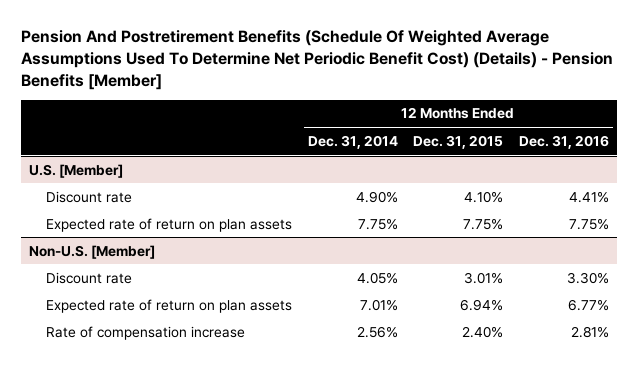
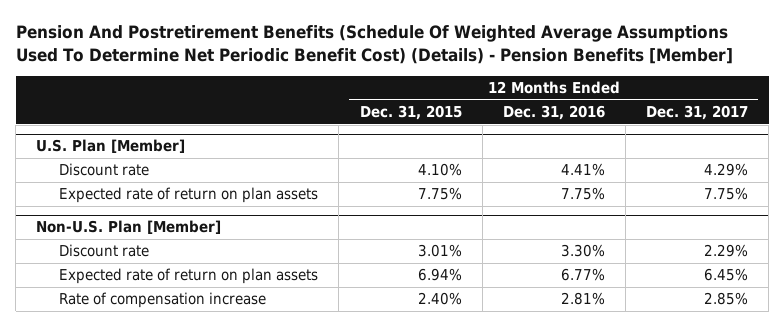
[307,134,398,149] Dec. 31, 2014 -> none
none -> [646,104,749,120] Dec. 31, 2017
[28,163,123,178] U.S. [Member] -> [36,139,186,154] U.S. Plan [Member]
[28,244,155,259] Non-U.S. [Member] -> [36,220,222,235] Non-U.S. Plan [Member]

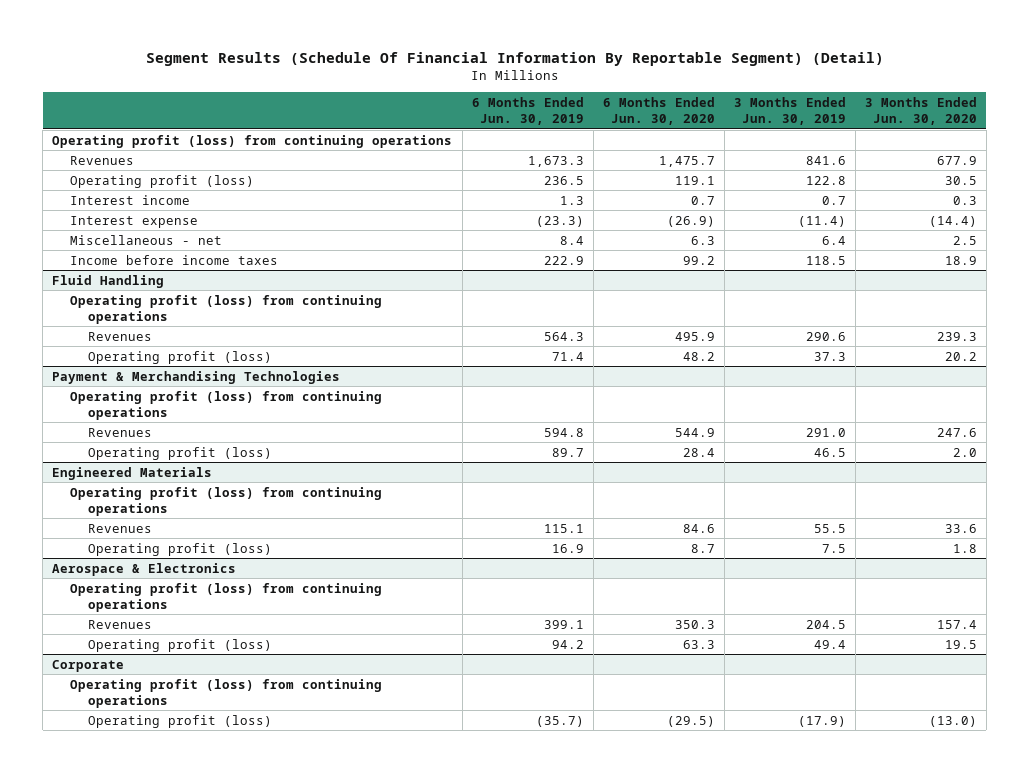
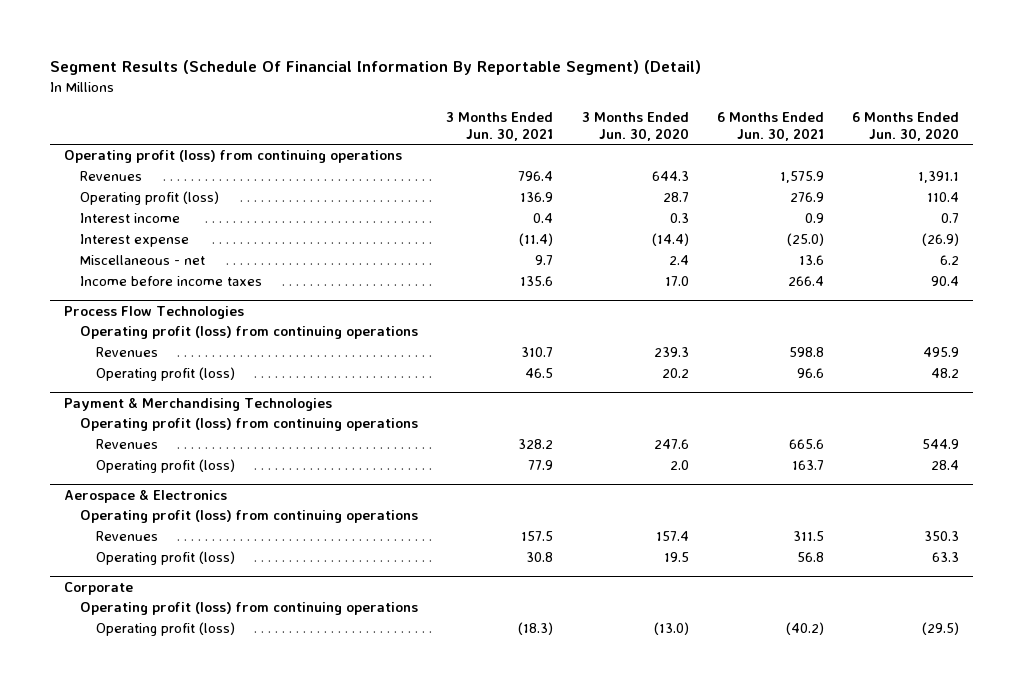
[471,97,584,126] 6 Months Ended Jun. 30, 2019 -> none
[733,97,846,126] 3 Months Ended Jun. 30, 2019 -> none
none -> [446,111,554,141] 3 Months Ended Jun. 30, 2021
none -> [716,111,824,141] 6 Months Ended Jun. 30, 2021
[658,155,715,167] 1,475.7 -> [918,171,960,184] 1,391.1
[936,155,977,165] 677.9 -> [651,171,689,182] 644.3
[674,175,715,185] 119.1 -> [927,192,960,203] 110.4
[944,175,977,185] 30.5 -> [662,192,689,203] 28.7
[52,274,165,288] Fluid Handling -> none
[690,235,715,245] 6.3 -> [940,255,960,266] 6.2
[952,235,977,245] 2.5 -> [668,255,689,266] 2.4
[682,255,715,265] 99.2 -> [931,276,960,287] 90.4
[944,255,977,265] 18.9 -> [664,276,689,287] 17.0
none -> [63,305,244,319] Process Flow Technologies
[52,466,213,480] Engineered Materials -> none
[70,486,383,516] Operating profit (loss) from continuing operations -> none
[88,523,153,533] Revenues -> none
[88,542,273,556] Operating profit (loss) -> none

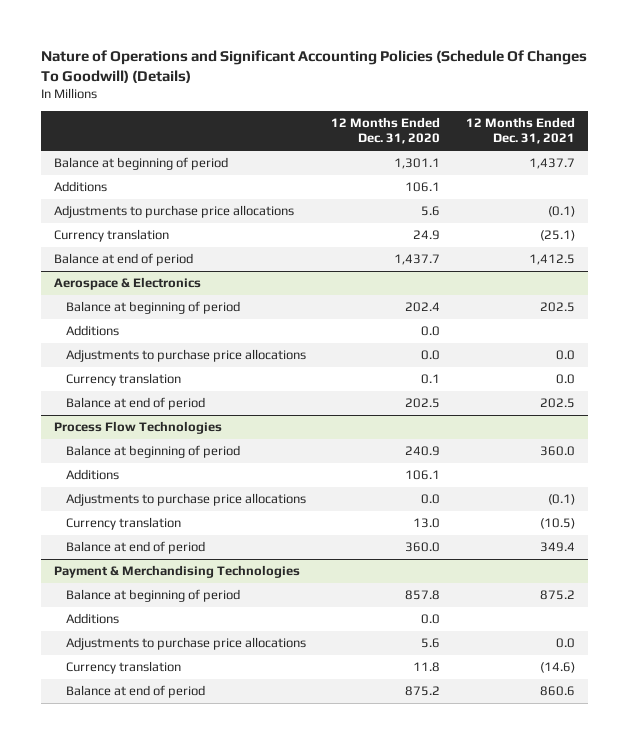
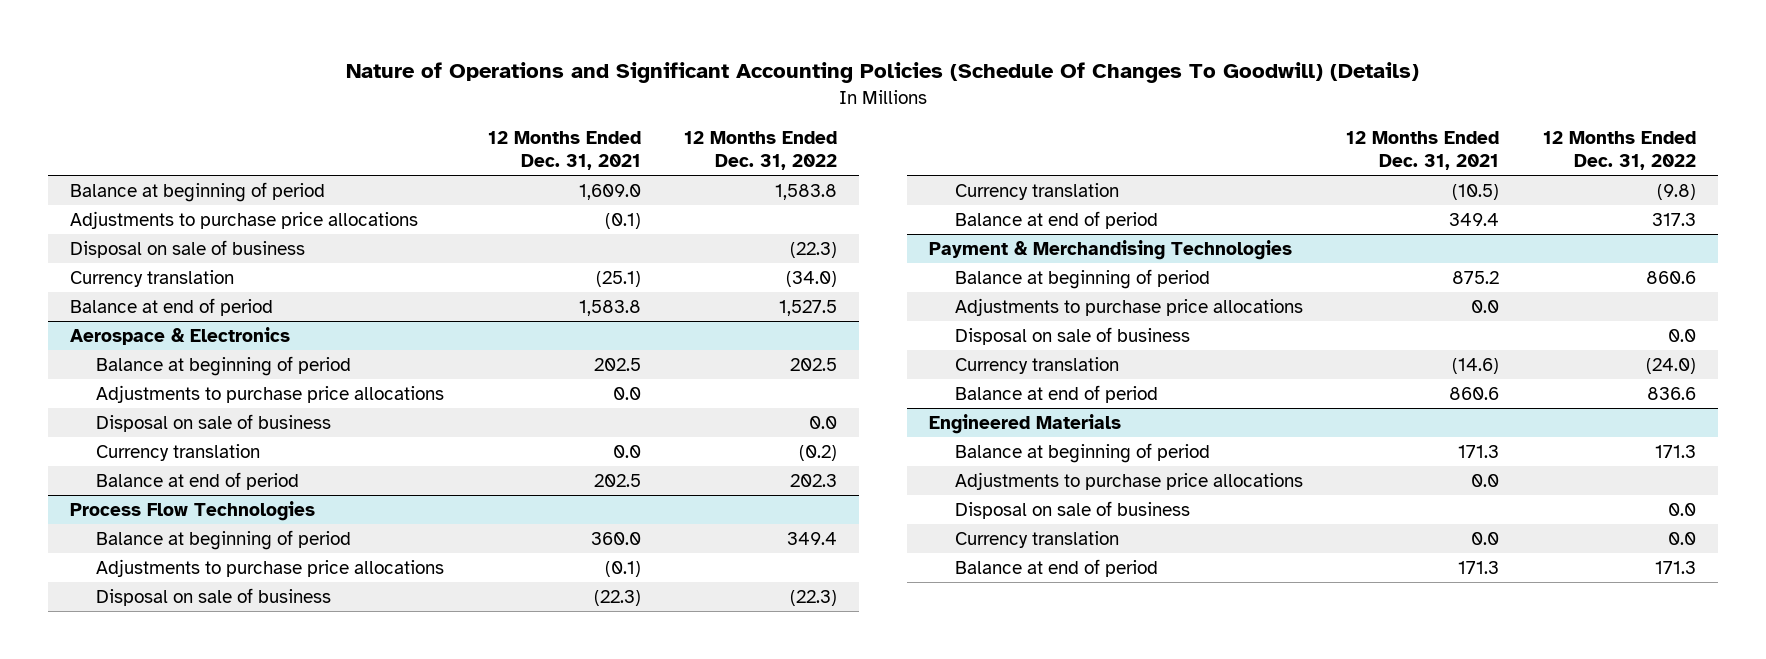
[331,117,441,145] 12 Months Ended Dec. 31, 2020 -> none
none -> [684,130,838,171] 12 Months Ended Dec. 31, 2022
[53,180,107,192] Additions -> none
[528,157,575,169] 1,437.7 -> [578,184,641,201] 1,609.0
none -> [70,240,306,259] Disposal on sale of business
[528,253,575,265] 1,412.5 -> [578,300,641,317] 1,583.8
[65,324,119,336] Additions -> none
none -> [95,414,331,433] Disposal on sale of business
[65,468,119,480] Additions -> none
none -> [95,588,331,607] Disposal on sale of business
[65,612,119,624] Additions -> none
none -> [954,327,1190,346] Disposal on sale of business
none -> [928,414,1121,435] Engineered Materials
none -> [954,443,1210,464] Balance at beginning of period
none -> [954,472,1303,491] Adjustments to purchase price allocations
none -> [954,501,1190,520] Disposal on sale of business
none -> [954,531,1119,549] Currency translation
none -> [954,559,1158,578] Balance at end of period

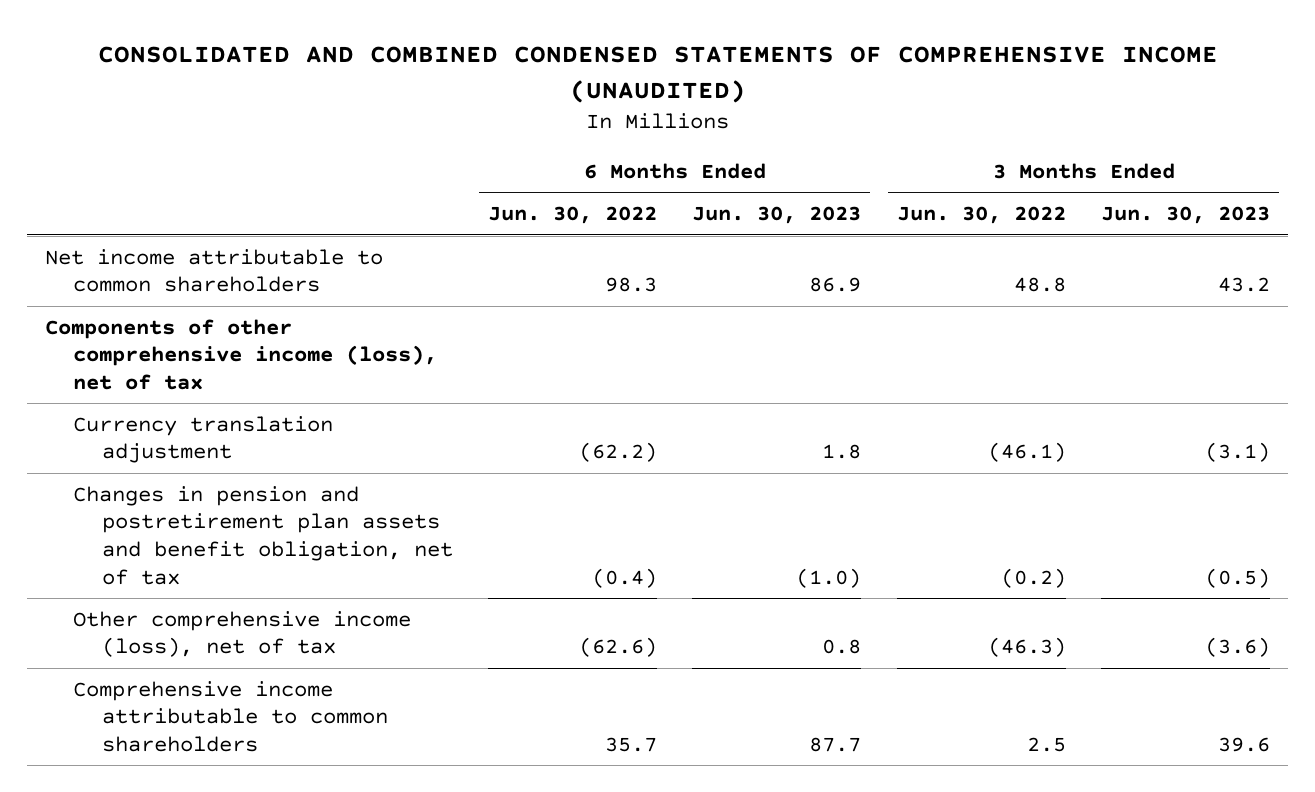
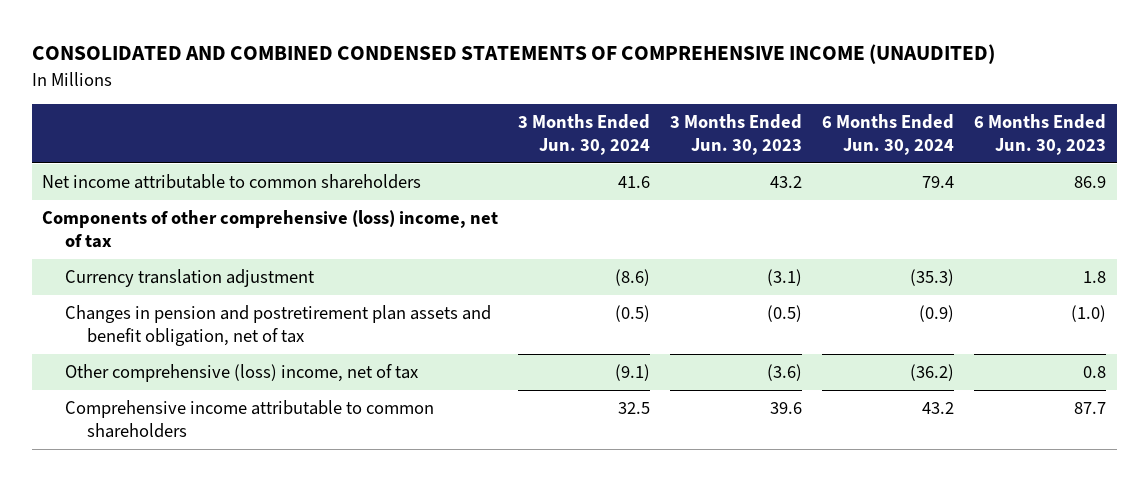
[488,206,658,225] Jun. 30, 2022 -> none
[896,206,1066,225] Jun. 30, 2022 -> none
none -> [517,114,650,155] 3 Months Ended Jun. 30, 2024
none -> [822,114,955,155] 6 Months Ended Jun. 30, 2024
[44,318,438,391] Components of other comprehensive income (loss), net of tax -> [41,210,498,248] Components of other comprehensive (loss) income, net of tax
[73,610,412,658] Other comprehensive income (loss), net of tax -> [64,364,418,383] Other comprehensive (loss) income, net of tax

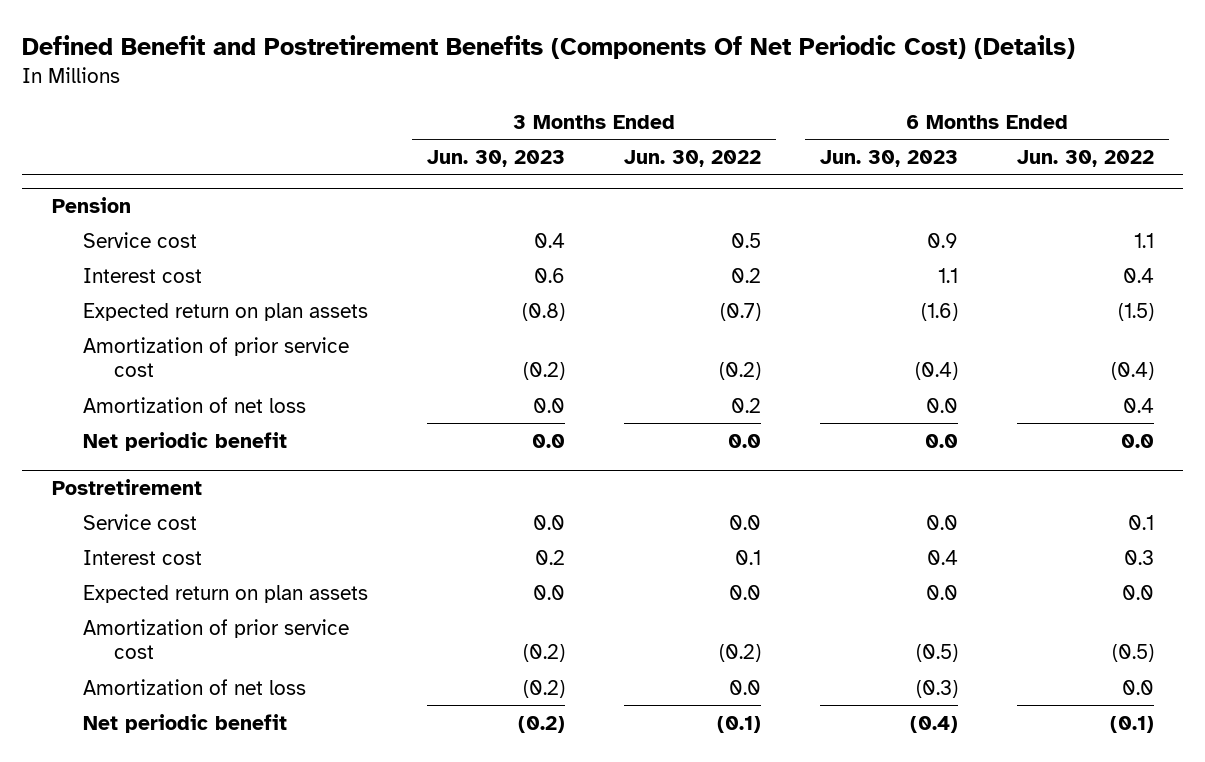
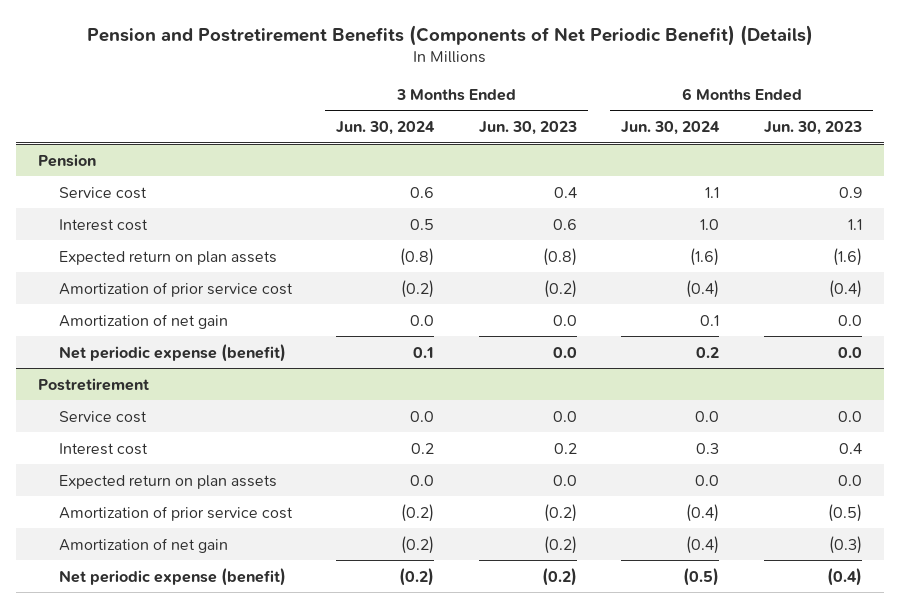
[22,34,1076,59] Defined Benefit and Postretirement Benefits (Components Of Net Periodic Cost) (Details) -> [86,24,813,46] Pension and Postretirement Benefits (Components of Net Periodic Benefit) (Details)
[623,150,761,168] Jun. 30, 2022 -> none
[1016,150,1154,168] Jun. 30, 2022 -> none
none -> [336,121,436,136] Jun. 30, 2024
none -> [621,121,721,136] Jun. 30, 2024
[82,396,306,413] Amortization of net loss -> [58,313,228,329] Amortization of net gain
[82,431,287,451] Net periodic benefit -> [58,343,286,362] Net periodic expense (benefit)
[82,678,306,695] Amortization of net loss -> [58,537,228,553] Amortization of net gain
[82,713,287,733] Net periodic benefit -> [58,567,286,586] Net periodic expense (benefit)

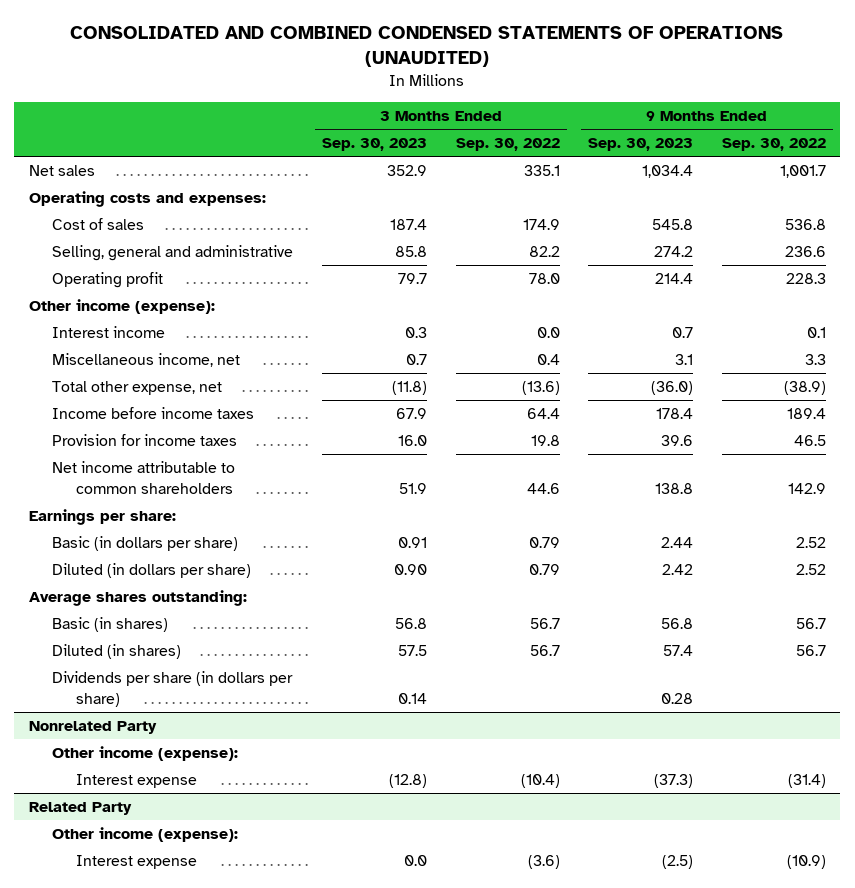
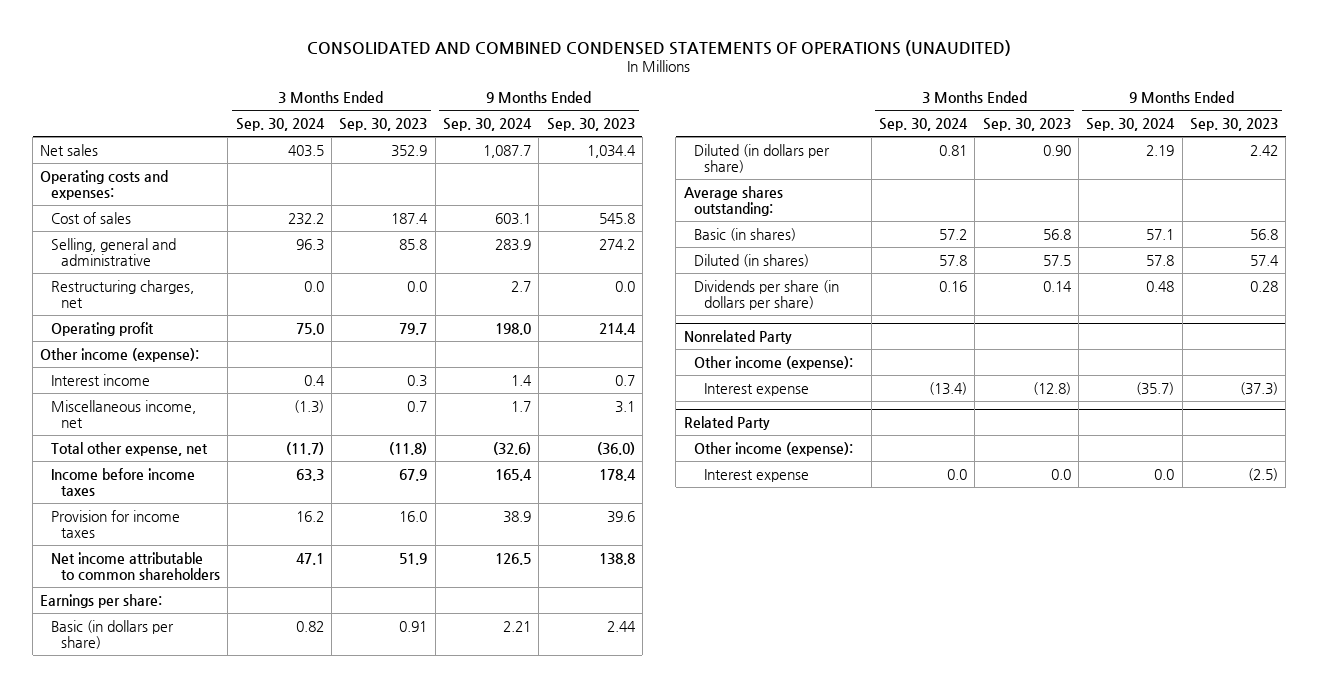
[455,138,560,152] Sep. 30, 2022 -> none
[722,138,827,152] Sep. 30, 2022 -> none
none -> [235,117,325,131] Sep. 30, 2024
none -> [442,117,532,131] Sep. 30, 2024
none -> [50,279,194,308] Restructuring charges, net

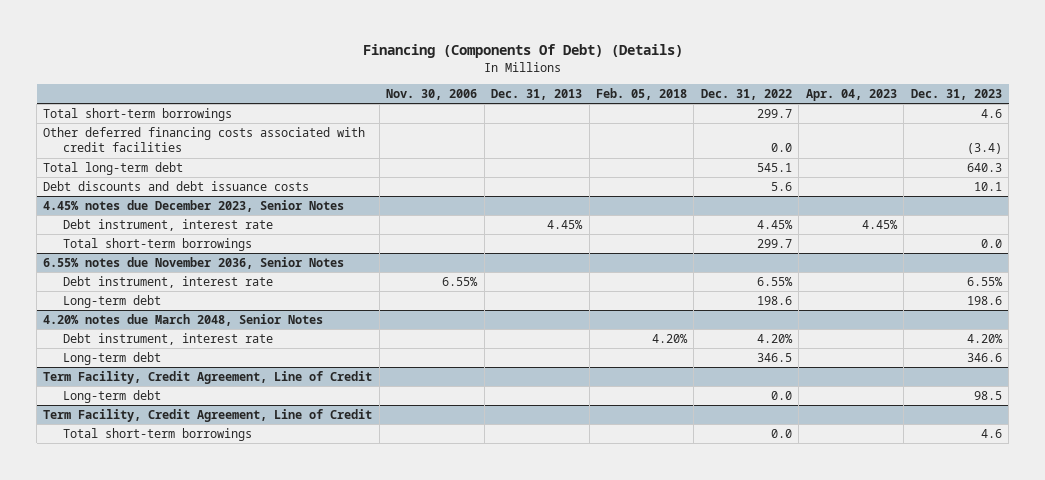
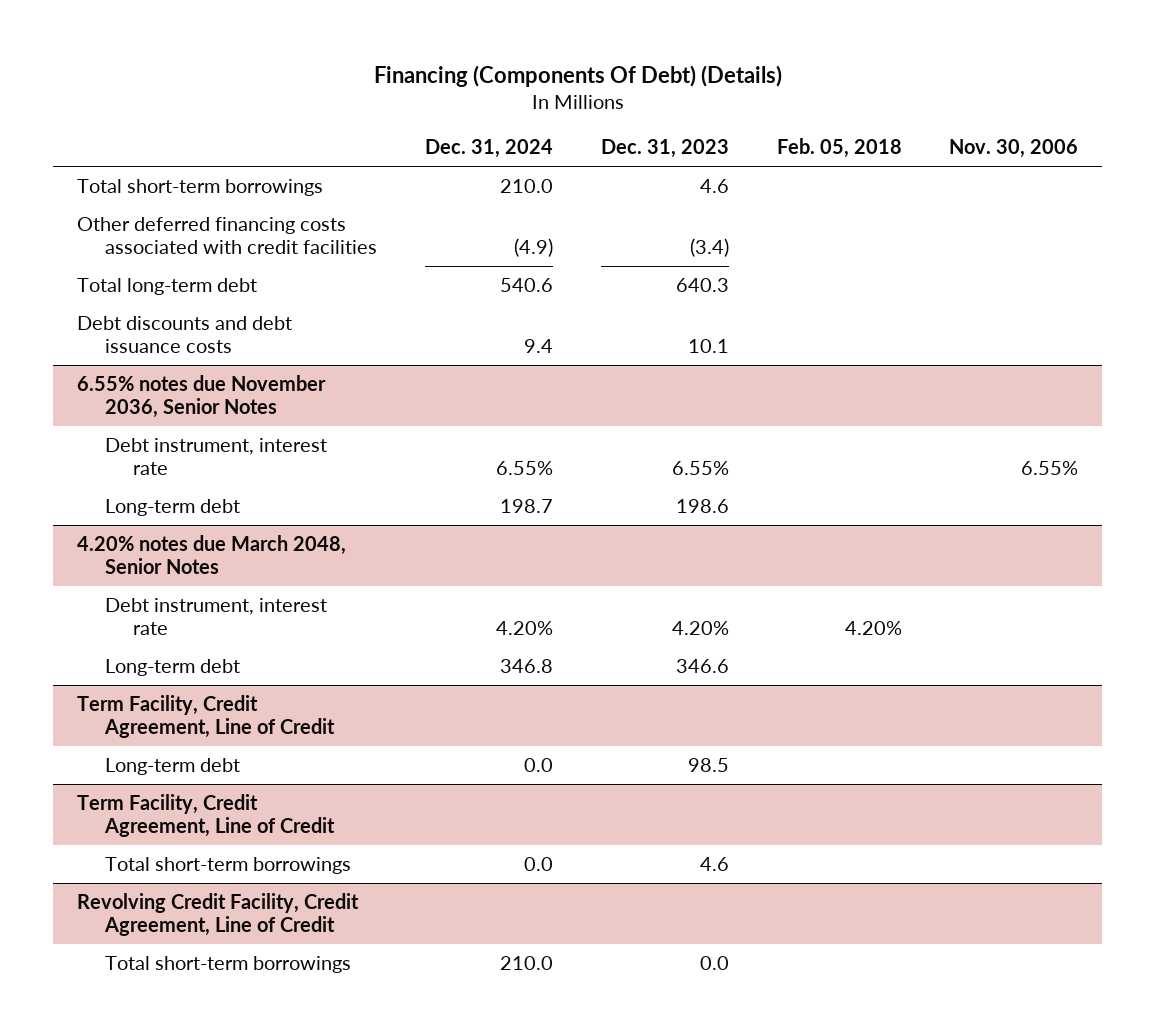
[491,88,583,100] Dec. 31, 2013 -> none
[700,88,792,100] Dec. 31, 2022 -> none
[805,88,897,101] Apr. 04, 2023 -> none
none -> [424,139,553,159] Dec. 31, 2024
[43,199,345,212] 4.45% notes due December 2023, Senior Notes -> none
[62,218,273,231] Debt instrument, interest rate -> none
[62,237,252,251] Total short-term borrowings -> none
none -> [77,892,360,936] Revolving Credit Facility, Credit Agreement, Line of Credit
none -> [105,955,352,973] Total short-term borrowings

